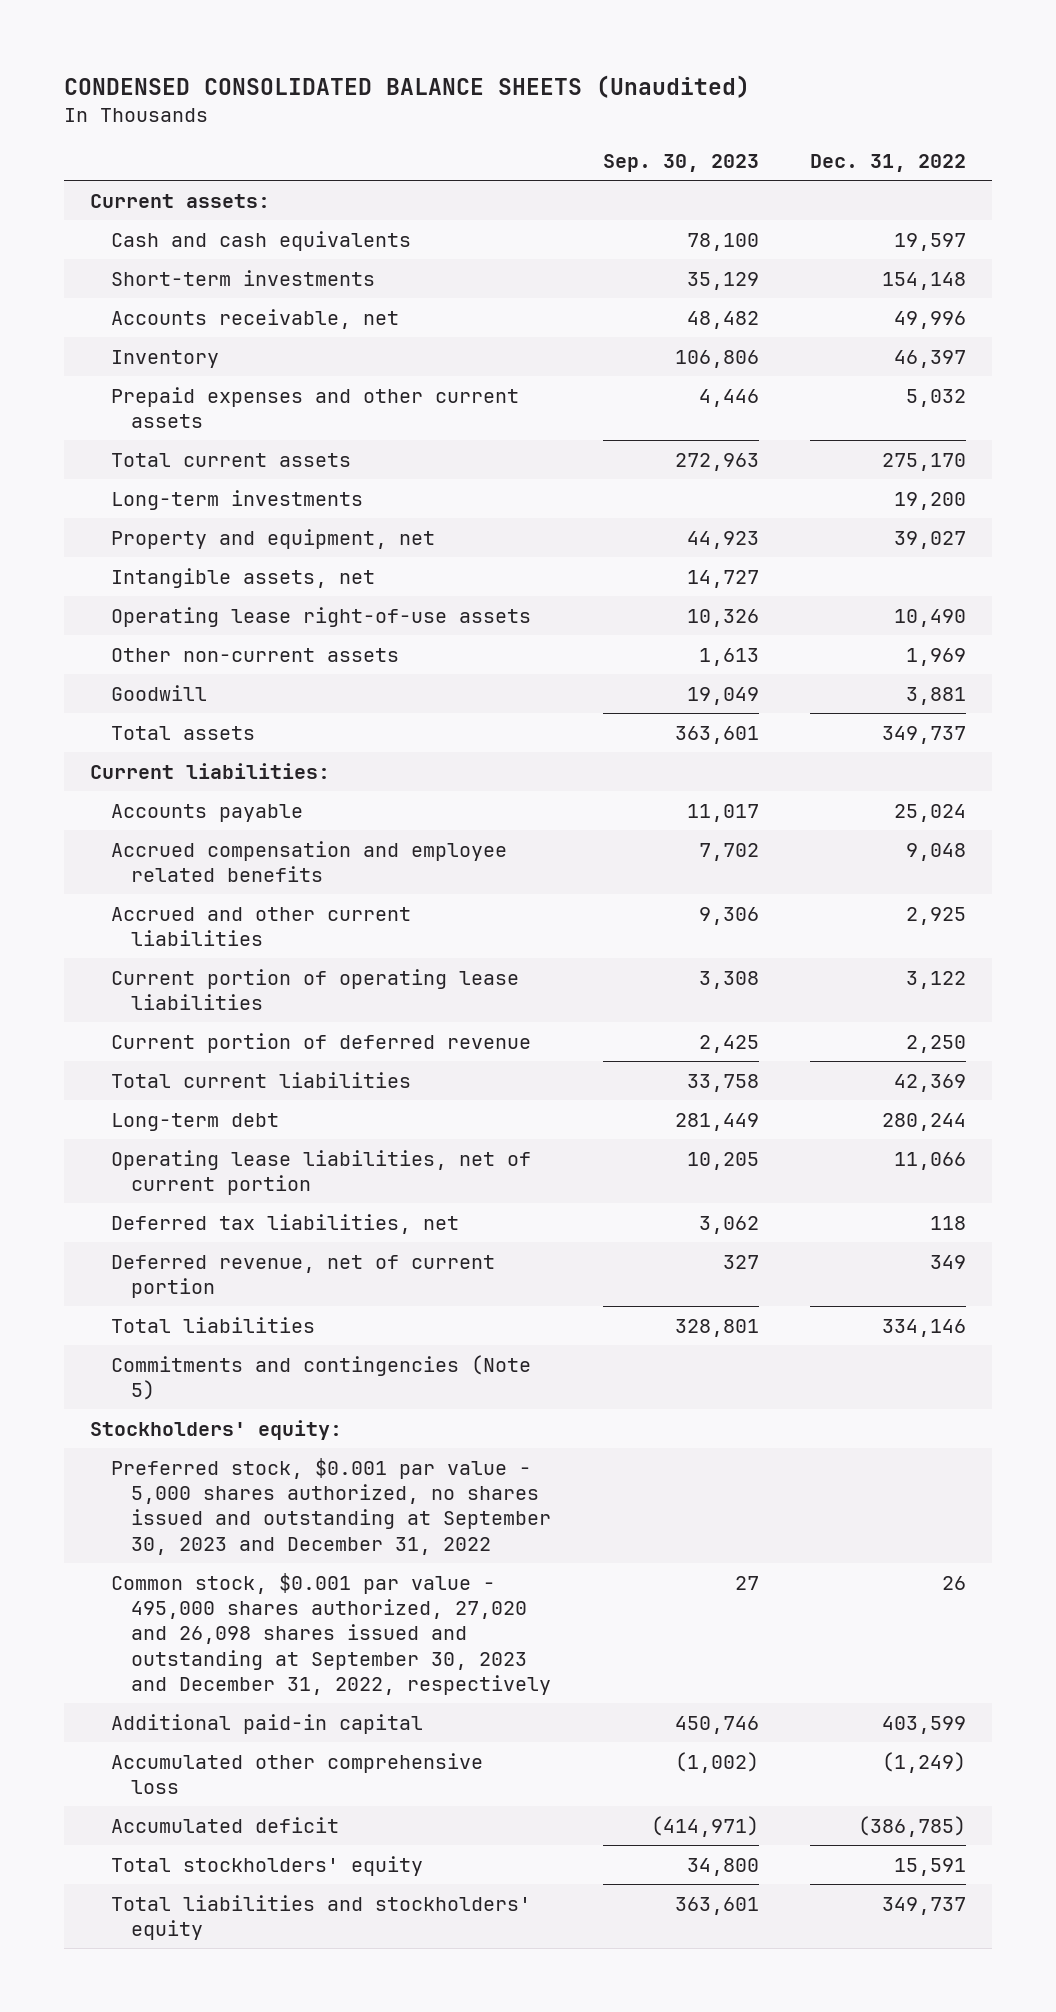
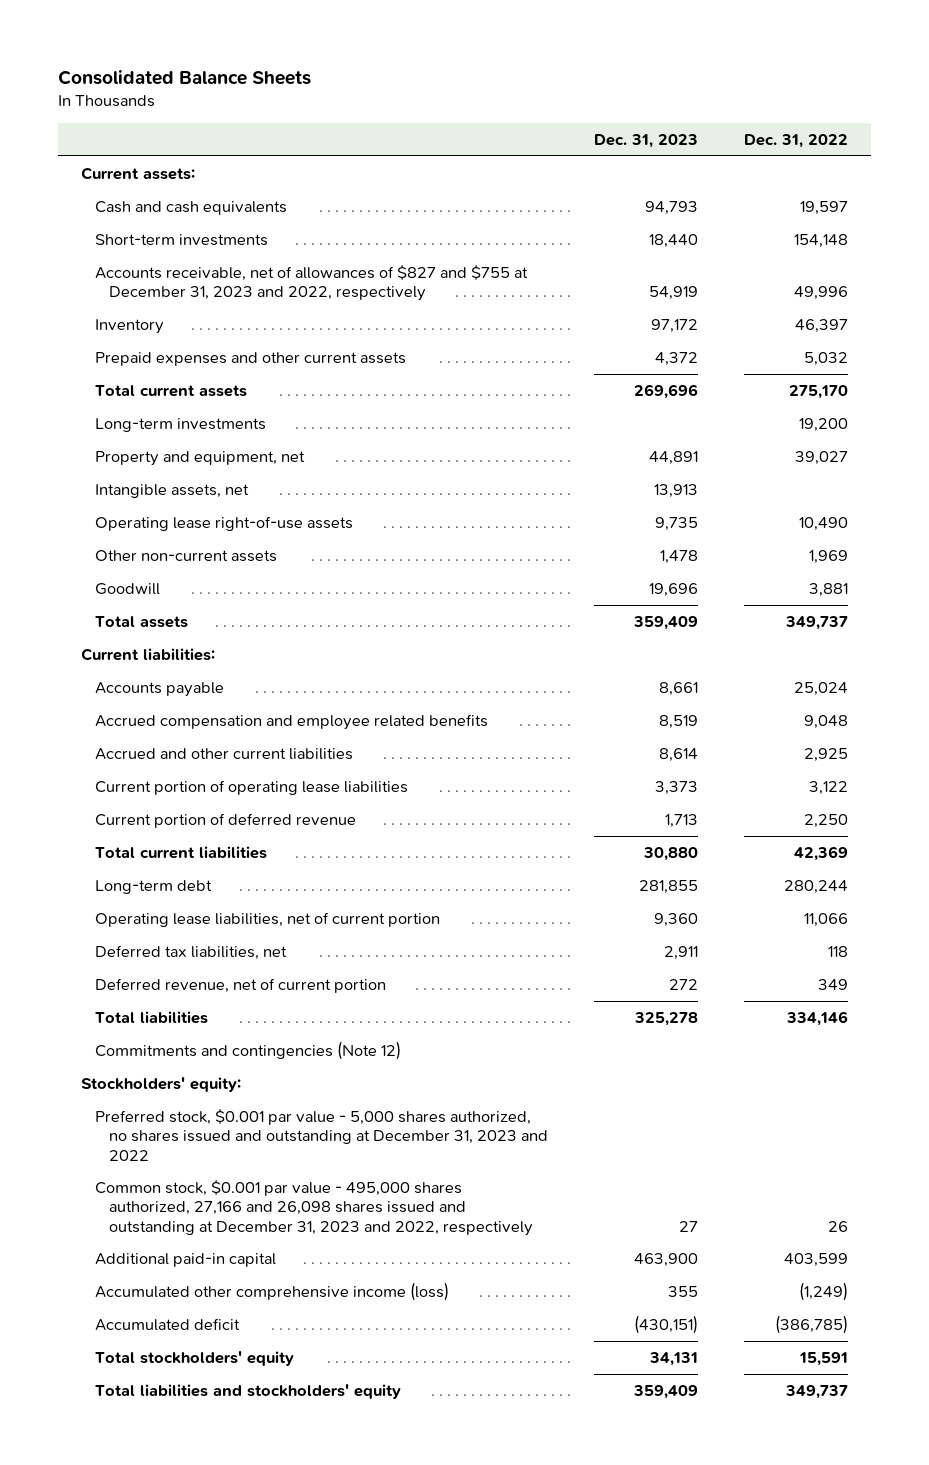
[64,75,751,99] CONDENSED CONSOLIDATED BALANCE SHEETS (Unaudited) -> [57,69,311,85] Consolidated Balance Sheets
[602,154,759,173] Sep. 30, 2023 -> none
none -> [594,133,699,148] Dec. 31, 2023
[110,308,399,329] Accounts receivable, net -> [94,264,528,302] Accounts receivable, net of allowances of $827 and $755 at December 31, 2023 and 2022, respectively
[110,1354,531,1400] Commitments and contingencies (Note 5) -> [94,1040,401,1060] Commitments and contingencies (Note 12)
[110,1457,552,1555] Preferred stock, $0.001 par value - 5,000 shares authorized, no shares issued and outstanding at September 30, 2023 and December 31, 2022 -> [94,1108,549,1161] Preferred stock, $0.001 par value - 5,000 shares authorized, no shares issued and outstanding at December 31, 2023 and 2022
[110,1572,552,1696] Common stock, $0.001 par value - 495,000 shares authorized, 27,020 and 26,098 shares issued and outstanding at September 30, 2023 and December 31, 2022, respectively -> [94,1179,534,1236] Common stock, $0.001 par value - 495,000 shares authorized, 27,166 and 26,098 shares issued and outstanding at December 31, 2023 and 2022, respectively
[110,1752,483,1794] Accumulated other comprehensive loss -> [94,1281,449,1301] Accumulated other comprehensive income (loss)

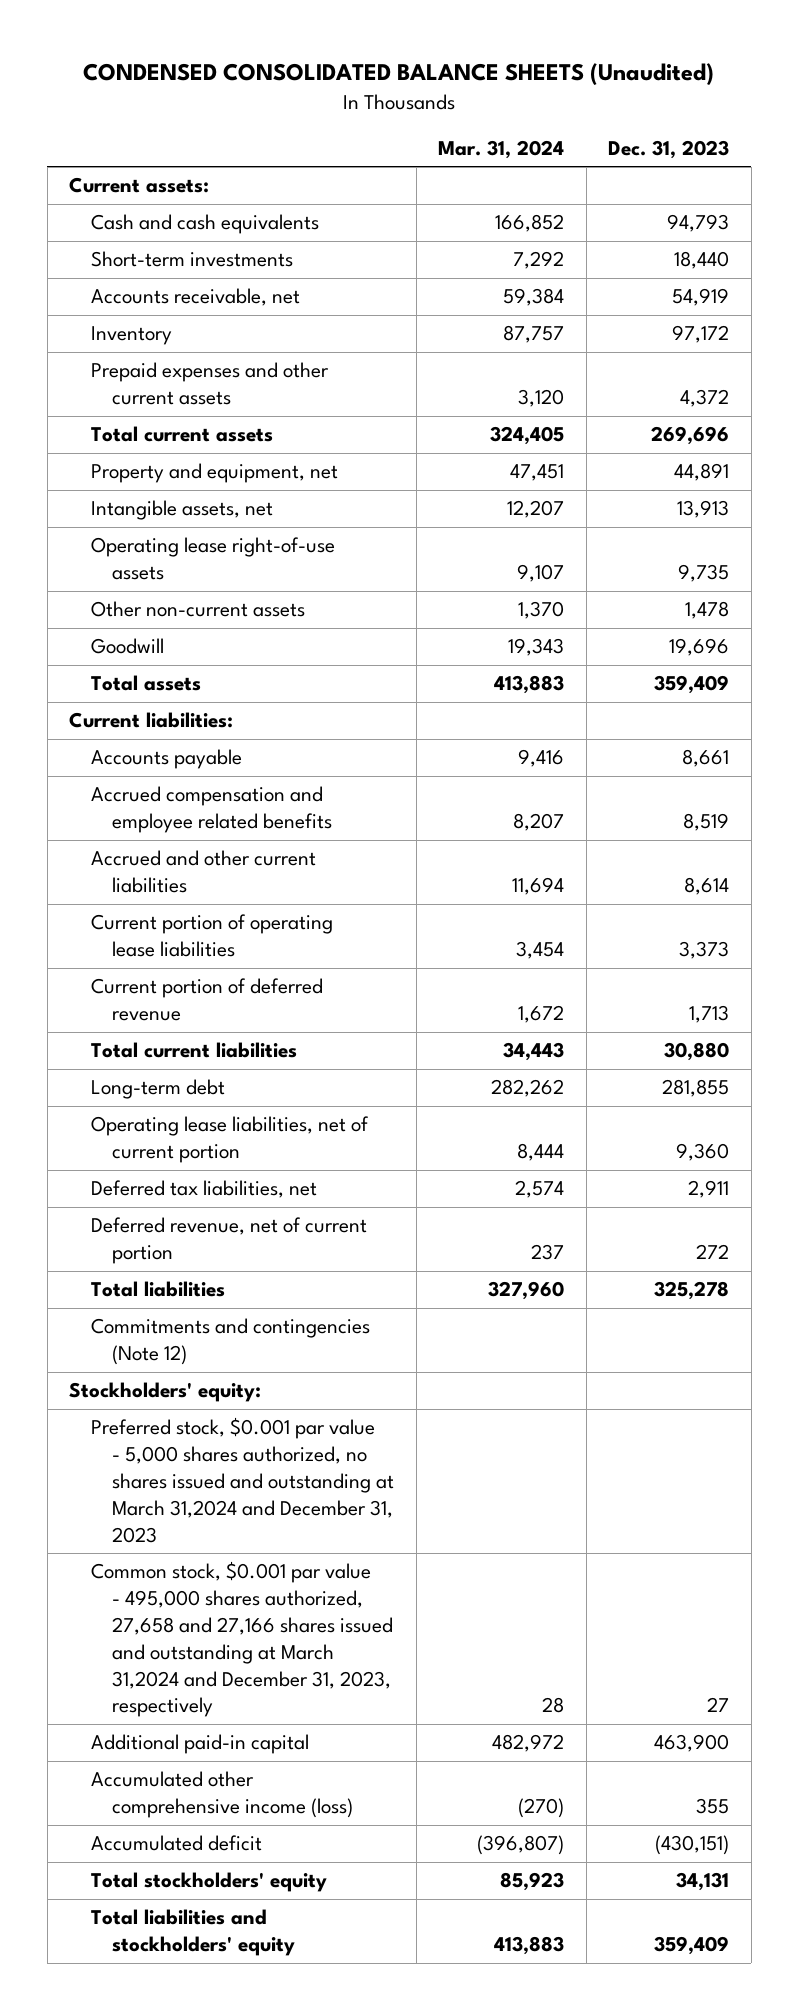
[57,69,311,85] Consolidated Balance Sheets -> [83,63,715,86] CONDENSED CONSOLIDATED BALANCE SHEETS (Unaudited)
[744,133,849,148] Dec. 31, 2022 -> none
none -> [438,140,565,160] Mar. 31, 2024
[94,264,528,302] Accounts receivable, net of allowances of $827 and $755 at December 31, 2023 and 2022, respectively -> [90,288,300,307] Accounts receivable, net
[94,417,266,432] Long-term investments -> none
[94,1108,549,1161] Preferred stock, $0.001 par value - 5,000 shares authorized, no shares issued and outstanding at December 31, 2023 and 2022 -> [90,1417,395,1543] Preferred stock, $0.001 par value - 5,000 shares authorized, no shares issued and outstanding at March 31,2024 and December 31, 2023
[94,1179,534,1236] Common stock, $0.001 par value - 495,000 shares authorized, 27,166 and 26,098 shares issued and outstanding at December 31, 2023 and 2022, respectively -> [90,1561,394,1718] Common stock, $0.001 par value - 495,000 shares authorized, 27,658 and 27,166 shares issued and outstanding at March 31,2024 and December 31, 2023, respectively

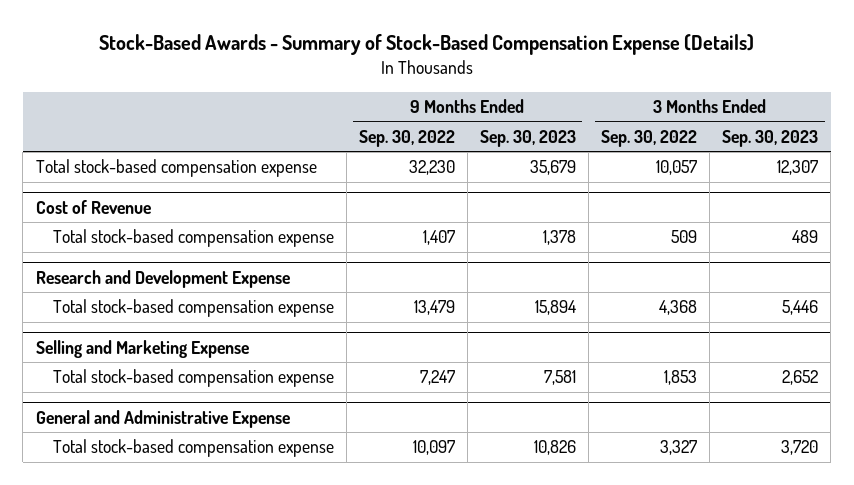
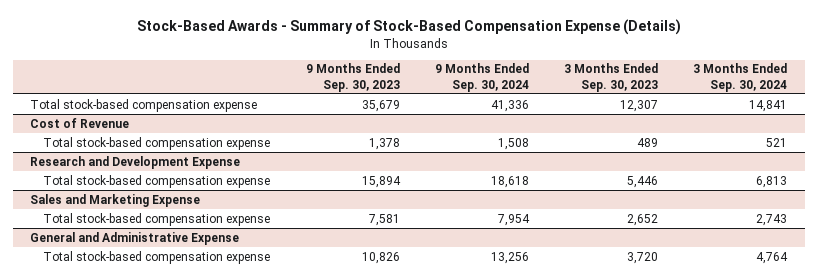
[358,129,455,147] Sep. 30, 2022 -> none
[601,129,698,147] Sep. 30, 2022 -> none
none -> [434,63,529,92] 9 Months Ended Sep. 30, 2024
none -> [693,63,788,92] 3 Months Ended Sep. 30, 2024
[35,339,249,358] Selling and Marketing Expense -> [30,193,201,207] Sales and Marketing Expense

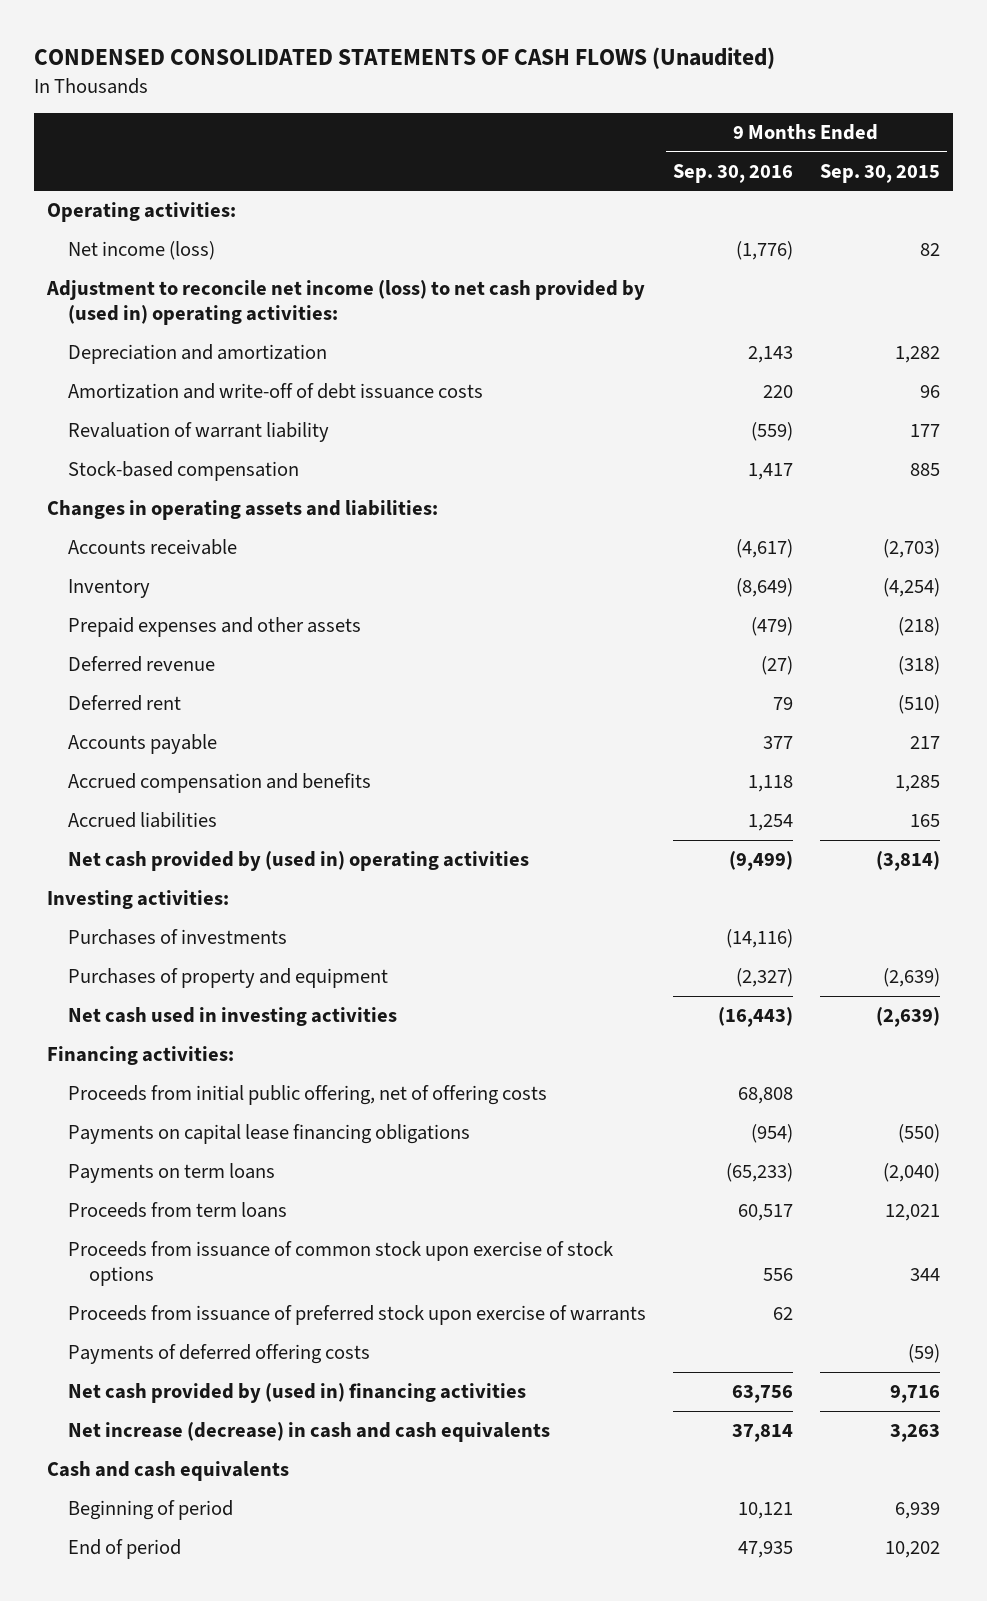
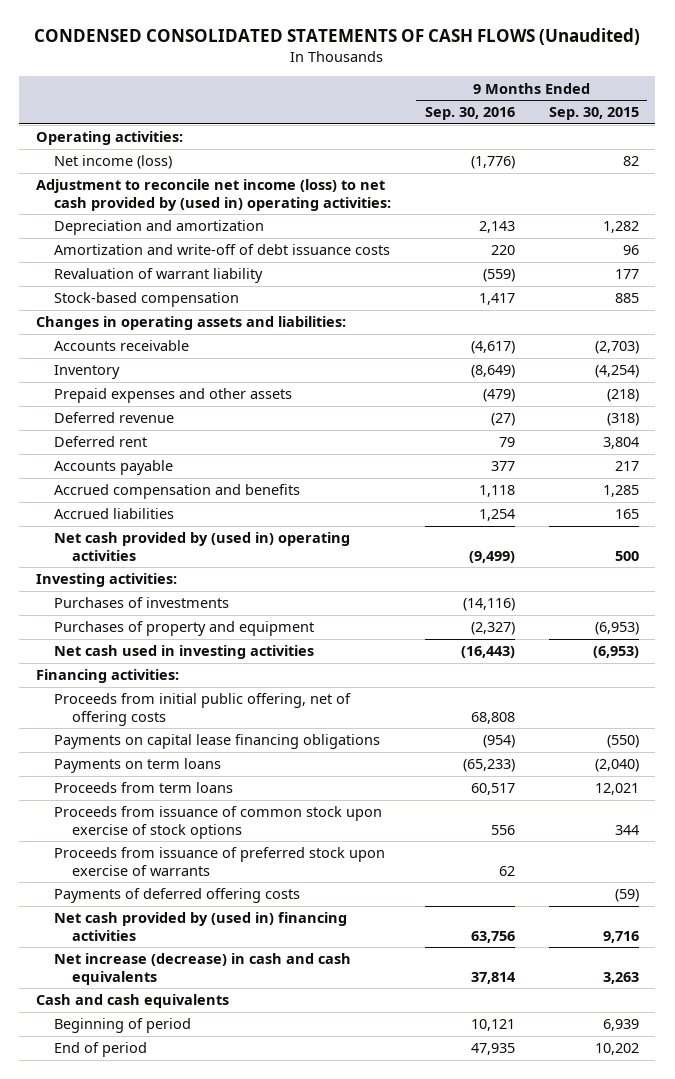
[897,695,940,715] (510) -> [602,437,639,450] 3,804
[875,851,940,872] (3,814) -> [614,550,639,561] 500
[882,968,940,988] (2,639) -> [594,622,639,636] (6,953)
[875,1007,940,1028] (2,639) -> [592,646,639,659] (6,953)

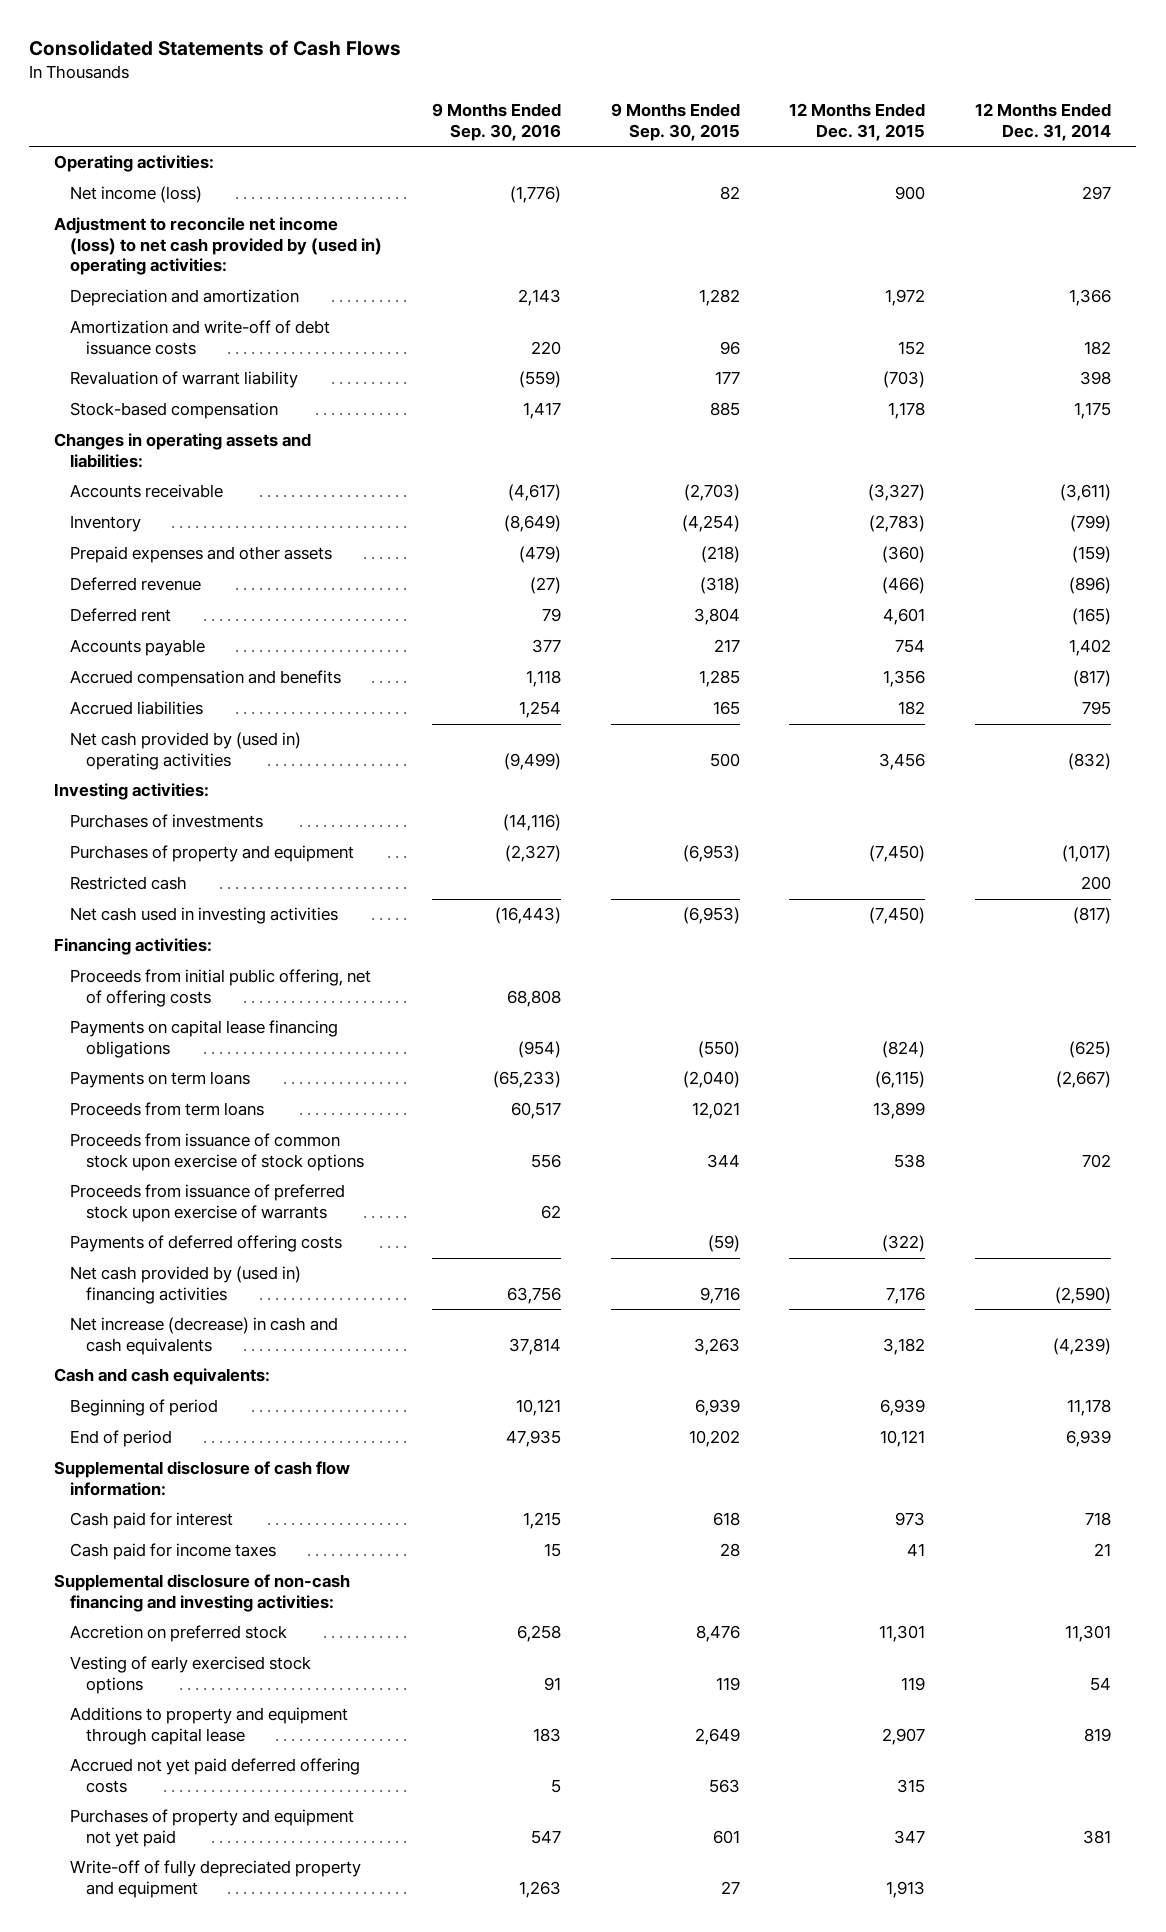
[34,28,641,46] CONDENSED CONSOLIDATED STATEMENTS OF CASH FLOWS (Unaudited) -> [29,40,402,57] Consolidated Statements of Cash Flows
none -> [789,103,926,141] 12 Months Ended Dec. 31, 2015
none -> [975,103,1112,141] 12 Months Ended Dec. 31, 2014
none -> [69,876,187,891] Restricted cash
[36,994,230,1009] Cash and cash equivalents -> [54,1368,271,1386] Cash and cash equivalents:
none -> [54,1461,351,1496] Supplemental disclosure of cash flow information:
none -> [69,1512,233,1530] Cash paid for interest
none -> [69,1543,276,1561] Cash paid for income taxes
none -> [54,1574,351,1612] Supplemental disclosure of non-cash financing and investing activities:
none -> [69,1625,287,1643] Accretion on preferred stock
none -> [69,1656,311,1694] Vesting of early exercised stock options
none -> [69,1707,348,1745] Additions to property and equipment through capital lease
none -> [69,1758,360,1793] Accrued not yet paid deferred offering costs
none -> [69,1809,354,1847] Purchases of property and equipment not yet paid
none -> [69,1860,361,1898] Write-off of fully depreciated property and equipment

